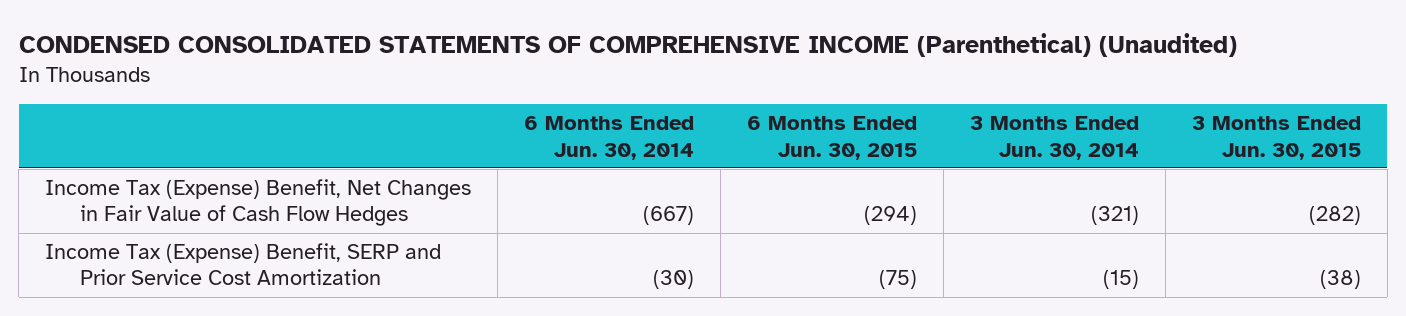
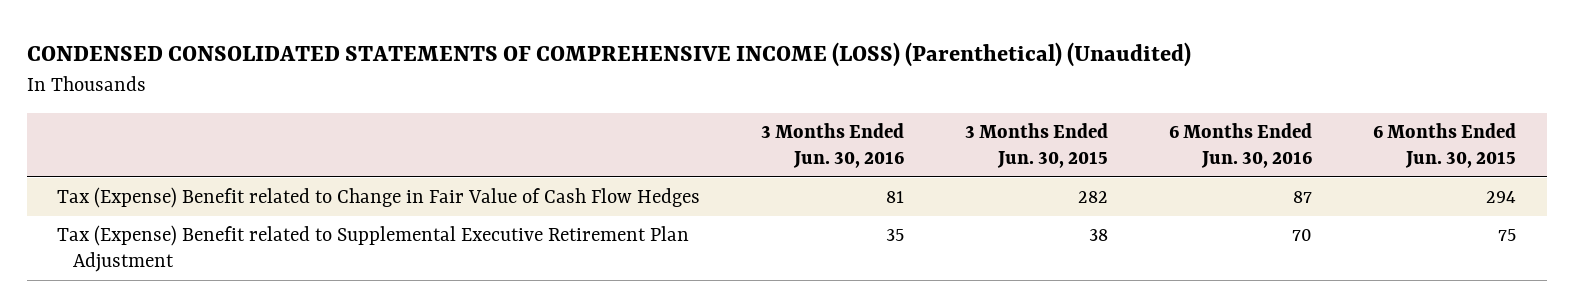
[18,32,1237,57] CONDENSED CONSOLIDATED STATEMENTS OF COMPREHENSIVE INCOME (Parenthetical) (Unaudited) -> [26,41,1191,67] CONDENSED CONSOLIDATED STATEMENTS OF COMPREHENSIVE INCOME (LOSS) (Parenthetical) (Unaudited)
[523,116,694,160] 6 Months Ended Jun. 30, 2014 -> none
[969,116,1139,160] 3 Months Ended Jun. 30, 2014 -> none
none -> [761,123,905,168] 3 Months Ended Jun. 30, 2016
none -> [1169,123,1313,168] 6 Months Ended Jun. 30, 2016
[44,243,441,286] Income Tax (Expense) Benefit, SERP and Prior Service Cost Amortization -> none
[44,179,471,227] Income Tax (Expense) Benefit, Net Changes in Fair Value of Cash Flow Hedges -> [57,187,701,209] Tax (Expense) Benefit related to Change in Fair Value of Cash Flow Hedges
[863,206,917,226] (294) -> [1486,191,1517,204] 294
[1308,206,1361,226] (282) -> [1078,191,1109,204] 282
none -> [57,225,690,273] Tax (Expense) Benefit related to Supplemental Executive Retirement Plan Adjustment

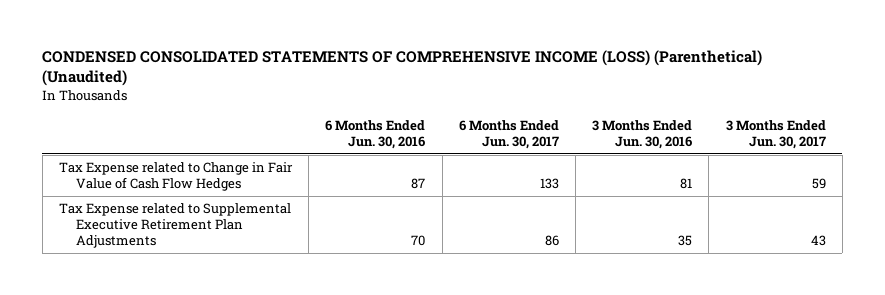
[965,123,1109,168] 3 Months Ended Jun. 30, 2015 -> none
[1373,123,1517,168] 6 Months Ended Jun. 30, 2015 -> none
none -> [458,119,559,149] 6 Months Ended Jun. 30, 2017
none -> [725,119,826,149] 3 Months Ended Jun. 30, 2017
[57,187,701,209] Tax (Expense) Benefit related to Change in Fair Value of Cash Flow Hedges -> [58,162,293,192] Tax Expense related to Change in Fair Value of Cash Flow Hedges
[57,225,690,273] Tax (Expense) Benefit related to Supplemental Executive Retirement Plan Adjustment -> [58,203,291,249] Tax Expense related to Supplemental Executive Retirement Plan Adjustments

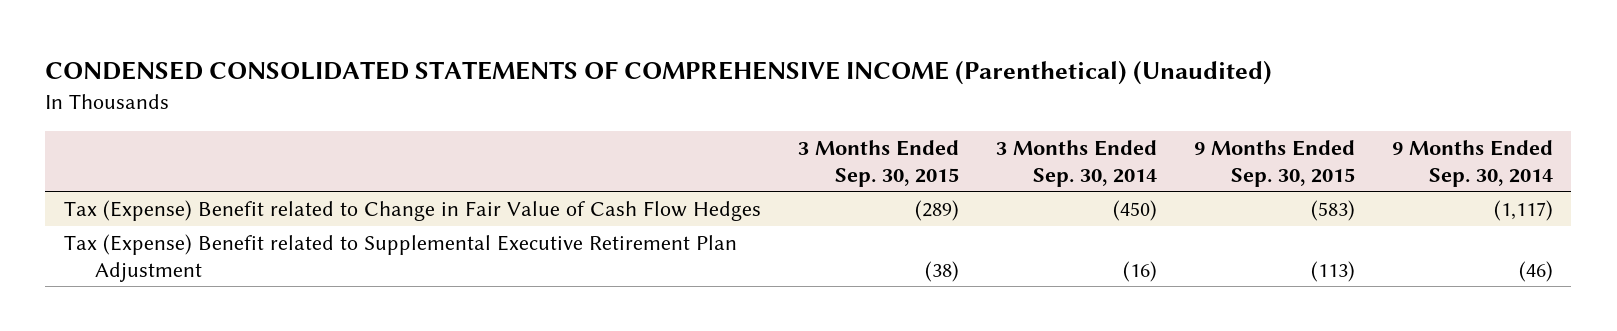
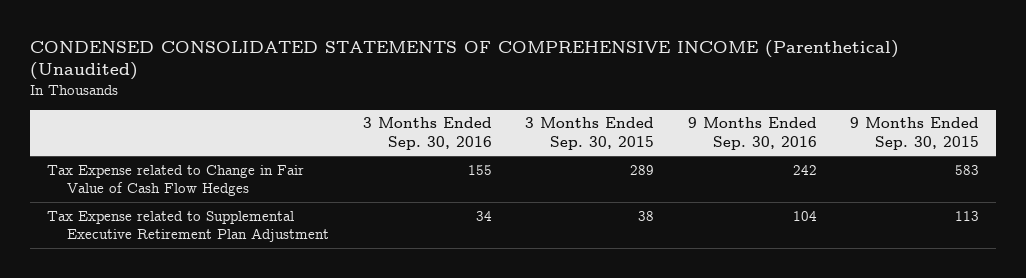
[995,140,1157,187] 3 Months Ended Sep. 30, 2014 -> none
[1391,140,1553,187] 9 Months Ended Sep. 30, 2014 -> none
none -> [362,117,492,150] 3 Months Ended Sep. 30, 2016
none -> [687,117,817,150] 9 Months Ended Sep. 30, 2016
[63,200,761,222] Tax (Expense) Benefit related to Change in Fair Value of Cash Flow Hedges -> [46,164,304,196] Tax Expense related to Change in Fair Value of Cash Flow Hedges
[914,200,959,222] (289) -> [630,164,655,175] 289
[1310,200,1355,222] (583) -> [955,164,980,175] 583
[63,234,737,282] Tax (Expense) Benefit related to Supplemental Executive Retirement Plan Adjustment -> [46,210,330,242] Tax Expense related to Supplemental Executive Retirement Plan Adjustment
[924,260,959,282] (38) -> [638,210,655,221] 38
[1310,260,1355,282] (113) -> [955,210,980,221] 113

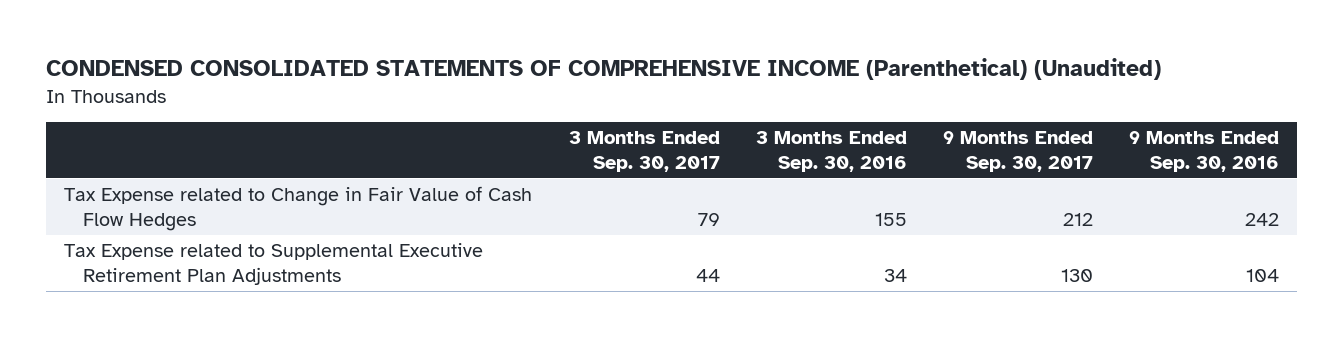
[525,117,655,150] 3 Months Ended Sep. 30, 2015 -> none
[850,117,980,150] 9 Months Ended Sep. 30, 2015 -> none
none -> [568,131,720,172] 3 Months Ended Sep. 30, 2017
none -> [943,131,1094,172] 9 Months Ended Sep. 30, 2017
[46,210,330,242] Tax Expense related to Supplemental Executive Retirement Plan Adjustment -> [64,243,484,285] Tax Expense related to Supplemental Executive Retirement Plan Adjustments

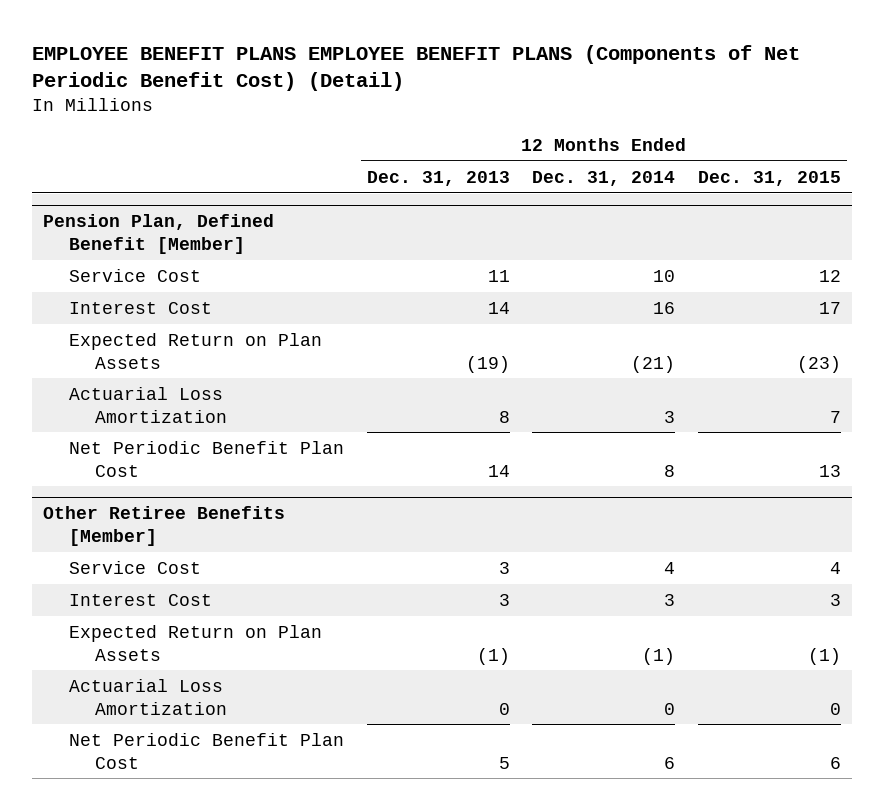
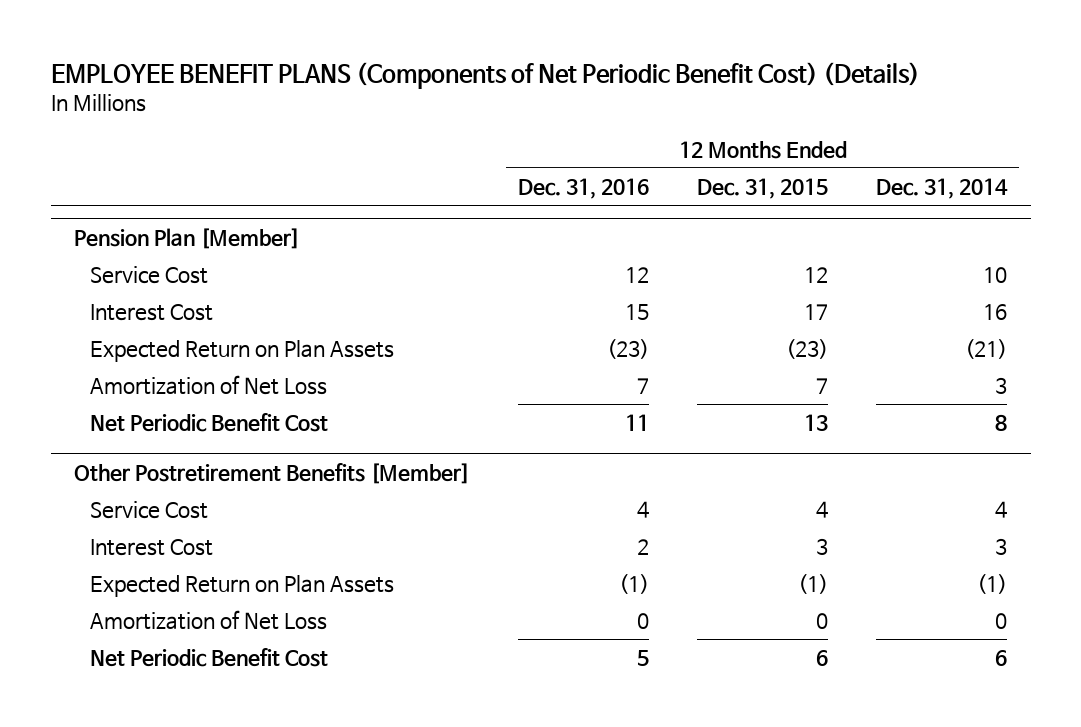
[31,44,800,92] EMPLOYEE BENEFIT PLANS EMPLOYEE BENEFIT PLANS (Components of Net Periodic Benefit Cost) (Detail) -> [50,62,920,90] EMPLOYEE BENEFIT PLANS (Components of Net Periodic Benefit Cost) (Details)
[366,170,510,186] Dec. 31, 2013 -> none
none -> [518,177,650,199] Dec. 31, 2016
[43,214,275,254] Pension Plan, Defined Benefit [Member] -> [74,227,301,249] Pension Plan [Member]
[69,386,227,423] Actuarial Loss Amortization -> [89,375,327,396] Amortization of Net Loss
[69,440,345,477] Net Periodic Benefit Plan Cost -> [89,413,328,433] Net Periodic Benefit Cost
[43,506,286,546] Other Retiree Benefits [Member] -> [74,462,471,484] Other Postretirement Benefits [Member]
[69,678,227,715] Actuarial Loss Amortization -> [89,610,327,631] Amortization of Net Loss
[69,732,345,769] Net Periodic Benefit Plan Cost -> [89,648,328,668] Net Periodic Benefit Cost

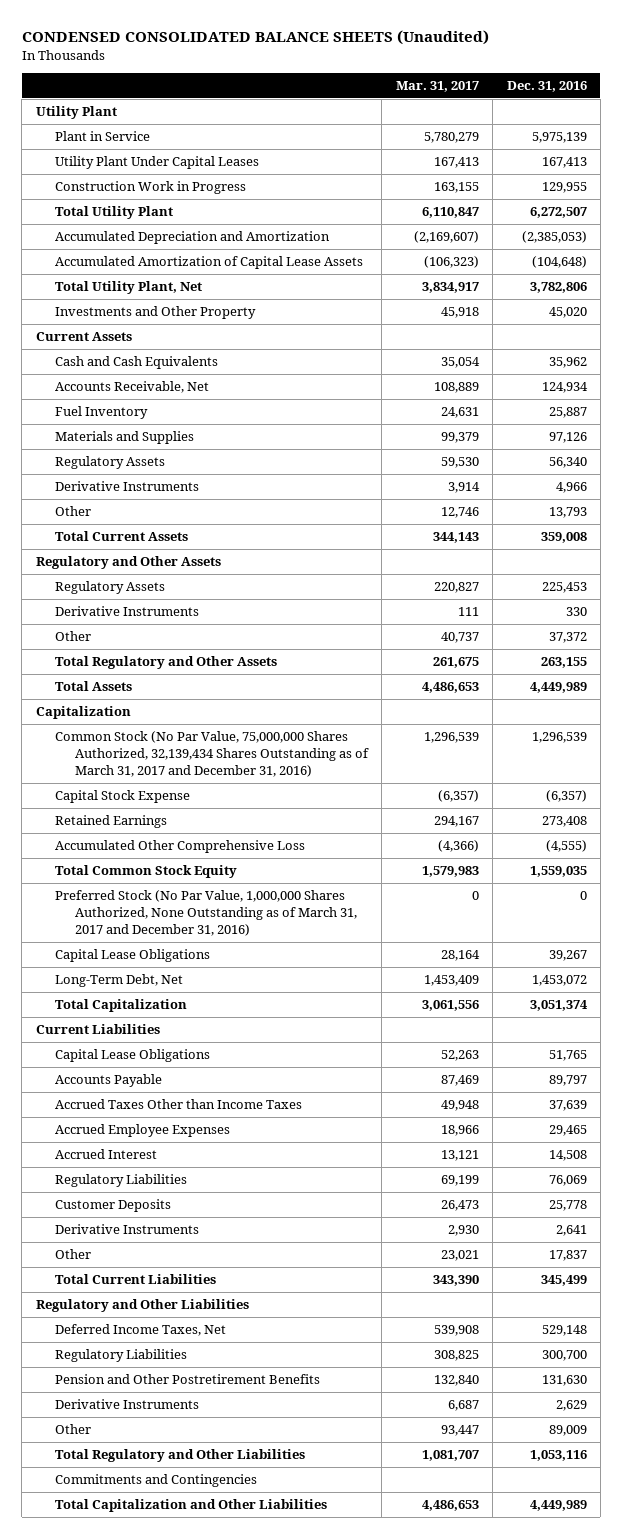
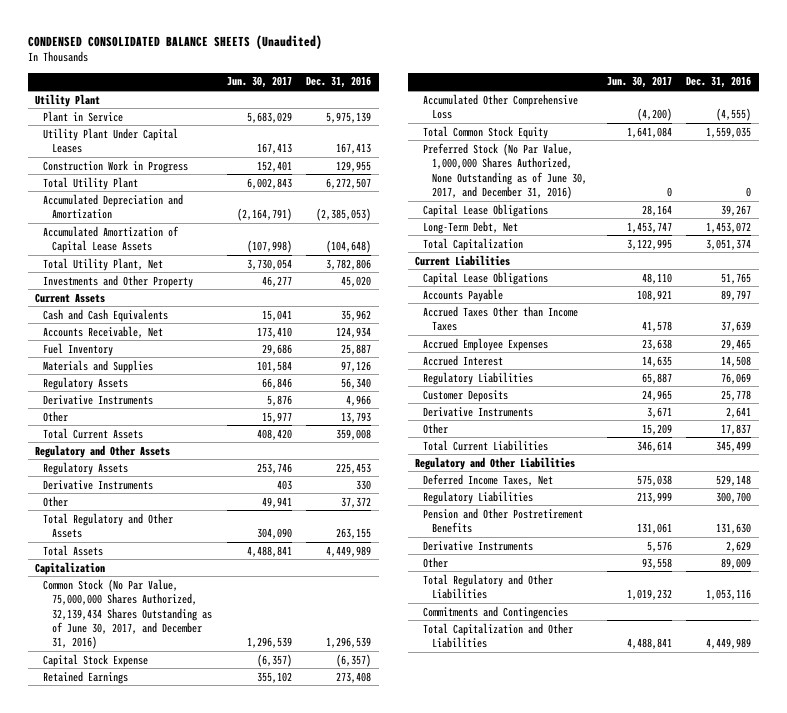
[395,81,479,93] Mar. 31, 2017 -> none
none -> [226,76,292,89] Jun. 30, 2017
[55,731,369,777] Common Stock (No Par Value, 75,000,000 Shares Authorized, 32,139,434 Shares Outstanding as of March 31, 2017 and December 31, 2016) -> [43,578,212,650] Common Stock (No Par Value, 75,000,000 Shares Authorized, 32,139,434 Shares Outstanding as of June 30, 2017, and December 31, 2016)
[55,890,357,936] Preferred Stock (No Par Value, 1,000,000 Shares Authorized, None Outstanding as of March 31, 2017 and December 31, 2016) -> [423,142,587,199] Preferred Stock (No Par Value, 1,000,000 Shares Authorized, None Outstanding as of June 30, 2017, and December 31, 2016)

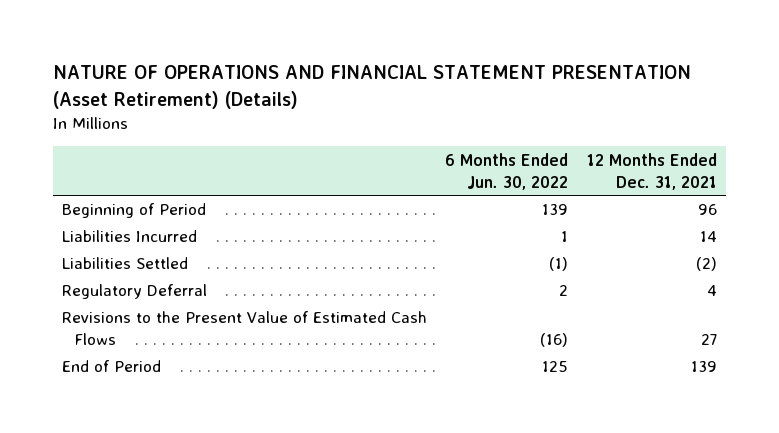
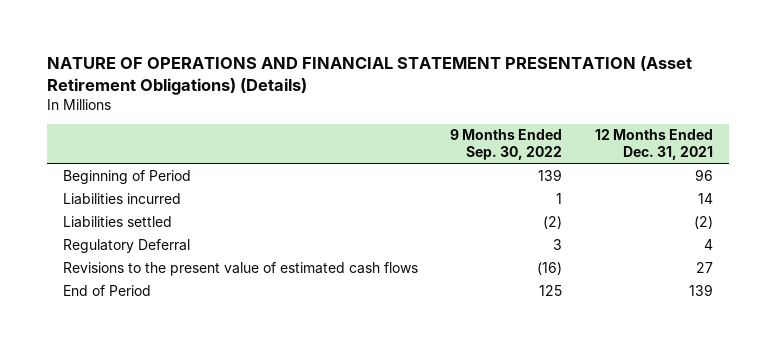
[52,65,691,110] NATURE OF OPERATIONS AND FINANCIAL STATEMENT PRESENTATION (Asset Retirement) (Details) -> [46,55,692,95] NATURE OF OPERATIONS AND FINANCIAL STATEMENT PRESENTATION (Asset Retirement Obligations) (Details)
[445,152,569,190] 6 Months Ended Jun. 30, 2022 -> none
none -> [450,129,563,161] 9 Months Ended Sep. 30, 2022
[61,230,197,243] Liabilities Incurred -> [62,192,181,205] Liabilities incurred
[61,257,188,270] Liabilities Settled -> [62,215,172,228] Liabilities settled
[61,311,427,346] Revisions to the Present Value of Estimated Cash Flows -> [62,261,418,276] Revisions to the present value of estimated cash flows

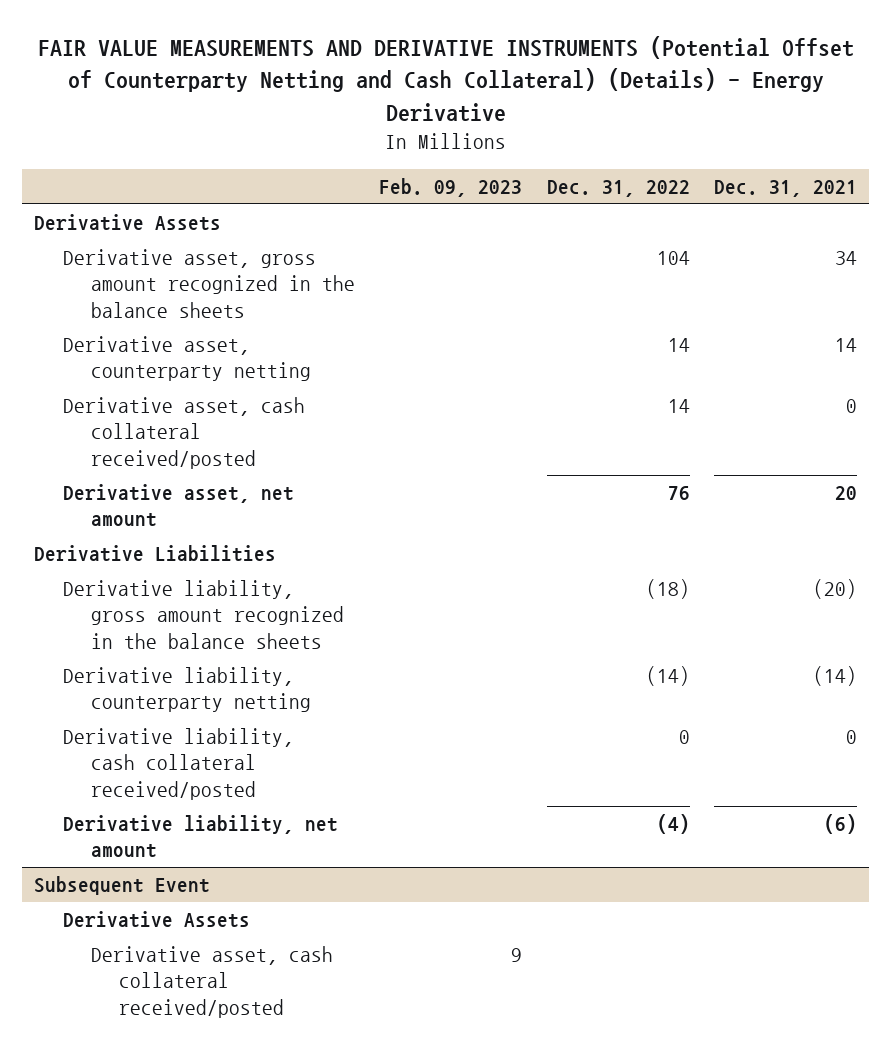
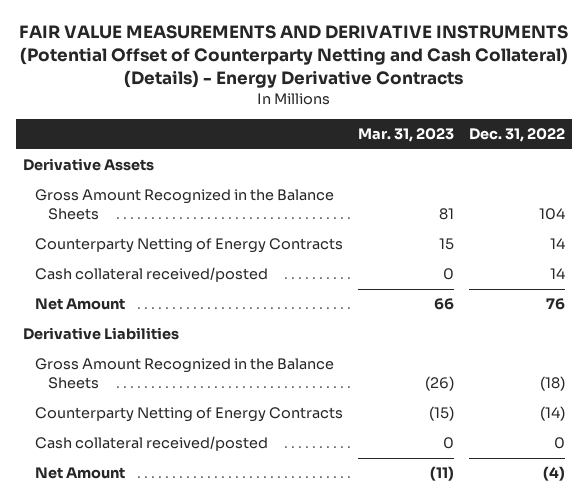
[37,35,854,122] FAIR VALUE MEASUREMENTS AND DERIVATIVE INSTRUMENTS (Potential Offset of Counterparty Netting and Cash Collateral) (Details) - Energy Derivative -> [18,25,568,88] FAIR VALUE MEASUREMENTS AND DERIVATIVE INSTRUMENTS (Potential Offset of Counterparty Netting and Cash Collateral) (Details) - Energy Derivative Contracts
[379,177,523,197] Feb. 09, 2023 -> none
[713,179,857,197] Dec. 31, 2021 -> none
none -> [358,128,455,143] Mar. 31, 2023
[62,248,356,318] Derivative asset, gross amount recognized in the balance sheets -> [35,189,335,221] Gross Amount Recognized in the Balance Sheets
[62,335,312,382] Derivative asset, counterparty netting -> [35,238,344,254] Counterparty Netting of Energy Contracts
[62,396,305,469] Derivative asset, cash collateral received/posted -> [35,267,269,283] Cash collateral received/posted
[62,483,294,528] Derivative asset, net amount -> [35,298,126,311] Net Amount
[34,875,211,895] Subsequent Event -> none
[62,910,250,928] Derivative Assets -> none
[91,945,334,1018] Derivative asset, cash collateral received/posted -> none
[62,579,345,649] Derivative liability, gross amount recognized in the balance sheets -> [35,358,335,390] Gross Amount Recognized in the Balance Sheets
[62,666,312,713] Derivative liability, counterparty netting -> [35,407,344,423] Counterparty Netting of Energy Contracts
[62,727,294,800] Derivative liability, cash collateral received/posted -> [35,436,269,452] Cash collateral received/posted
[62,814,338,859] Derivative liability, net amount -> [35,467,126,480] Net Amount

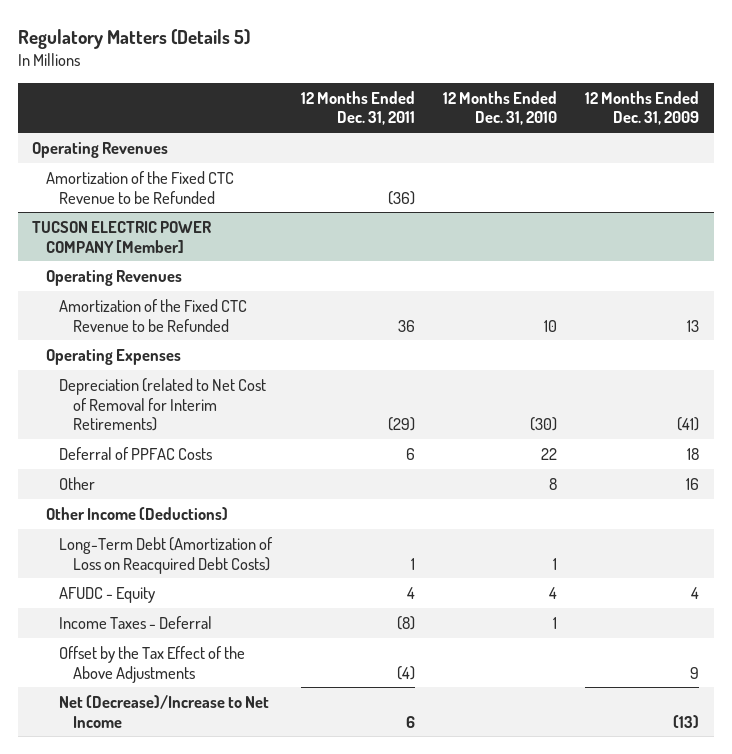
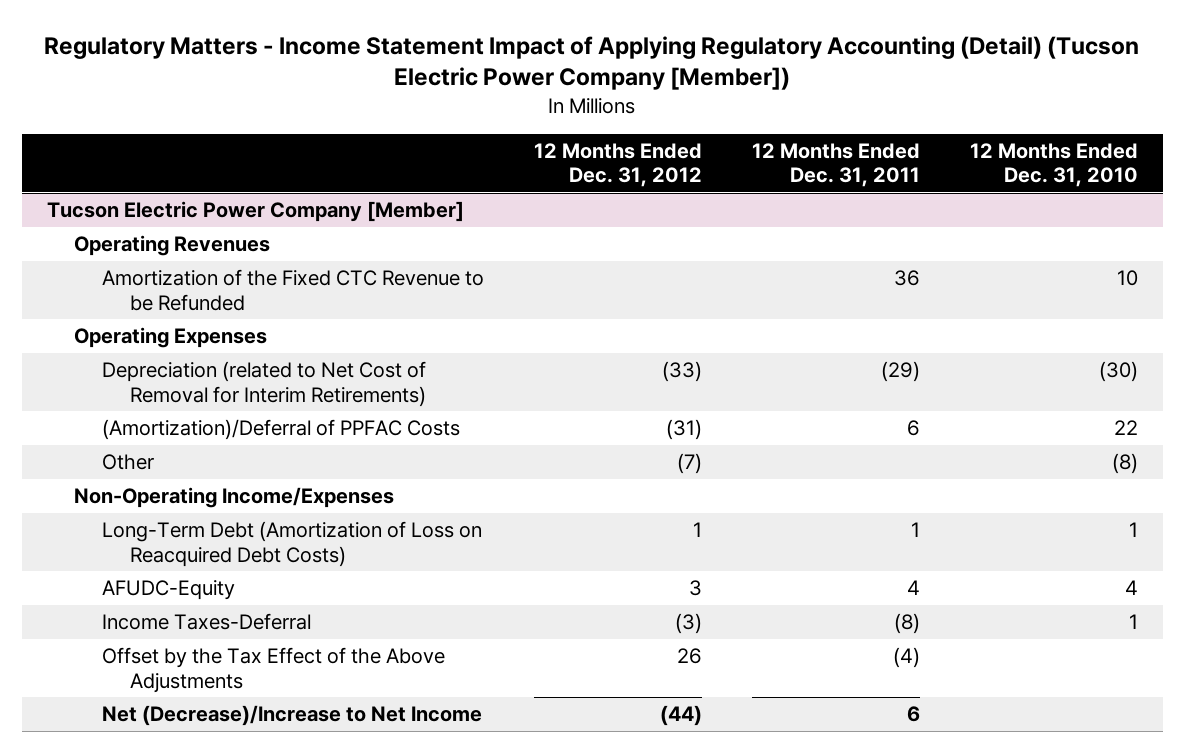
[18,28,251,49] Regulatory Matters (Details 5) -> [44,35,1140,91] Regulatory Matters - Income Statement Impact of Applying Regulatory Accounting (Detail) (Tucson Electric Power Company [Member])
[585,90,700,126] 12 Months Ended Dec. 31, 2009 -> none
none -> [533,142,702,188] 12 Months Ended Dec. 31, 2012
[32,141,169,158] Operating Revenues -> none
[45,170,234,204] Amortization of the Fixed CTC Revenue to be Refunded -> none
[32,220,212,253] TUCSON ELECTRIC POWER COMPANY [Member] -> [46,201,464,223] Tucson Electric Power Company [Member]
[59,446,213,460] Deferral of PPFAC Costs -> [102,419,461,441] (Amortization)/Deferral of PPFAC Costs
[549,477,558,490] 8 -> [1111,453,1138,475] (8)
[45,506,228,520] Other Income (Deductions) -> [74,487,395,509] Non-Operating Income/Expenses
[59,586,156,603] AFUDC - Equity -> [102,580,236,601] AFUDC-Equity
[59,615,213,629] Income Taxes - Deferral -> [102,613,312,631] Income Taxes-Deferral

